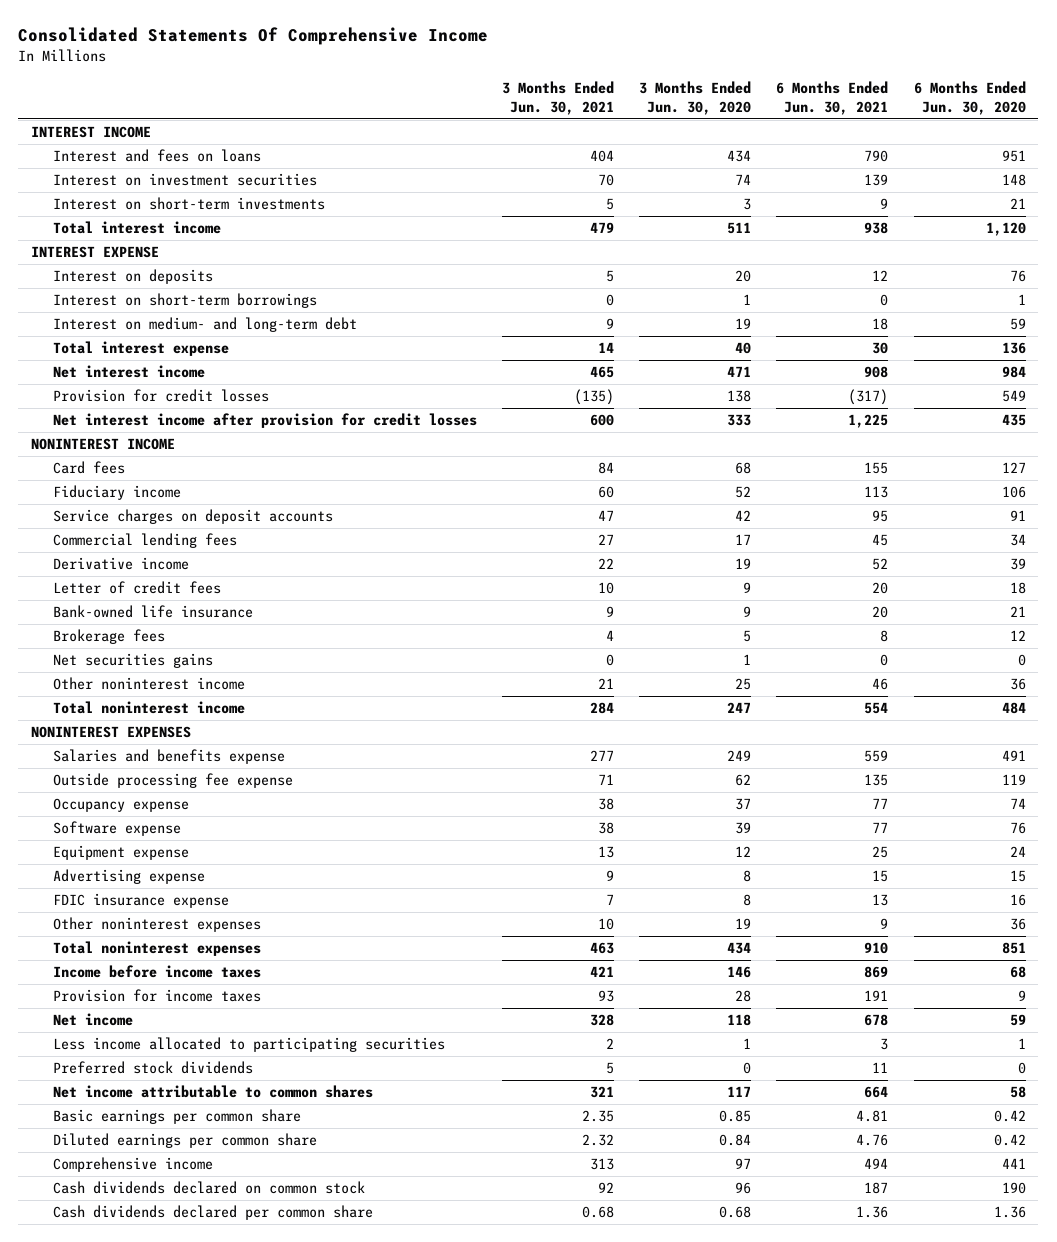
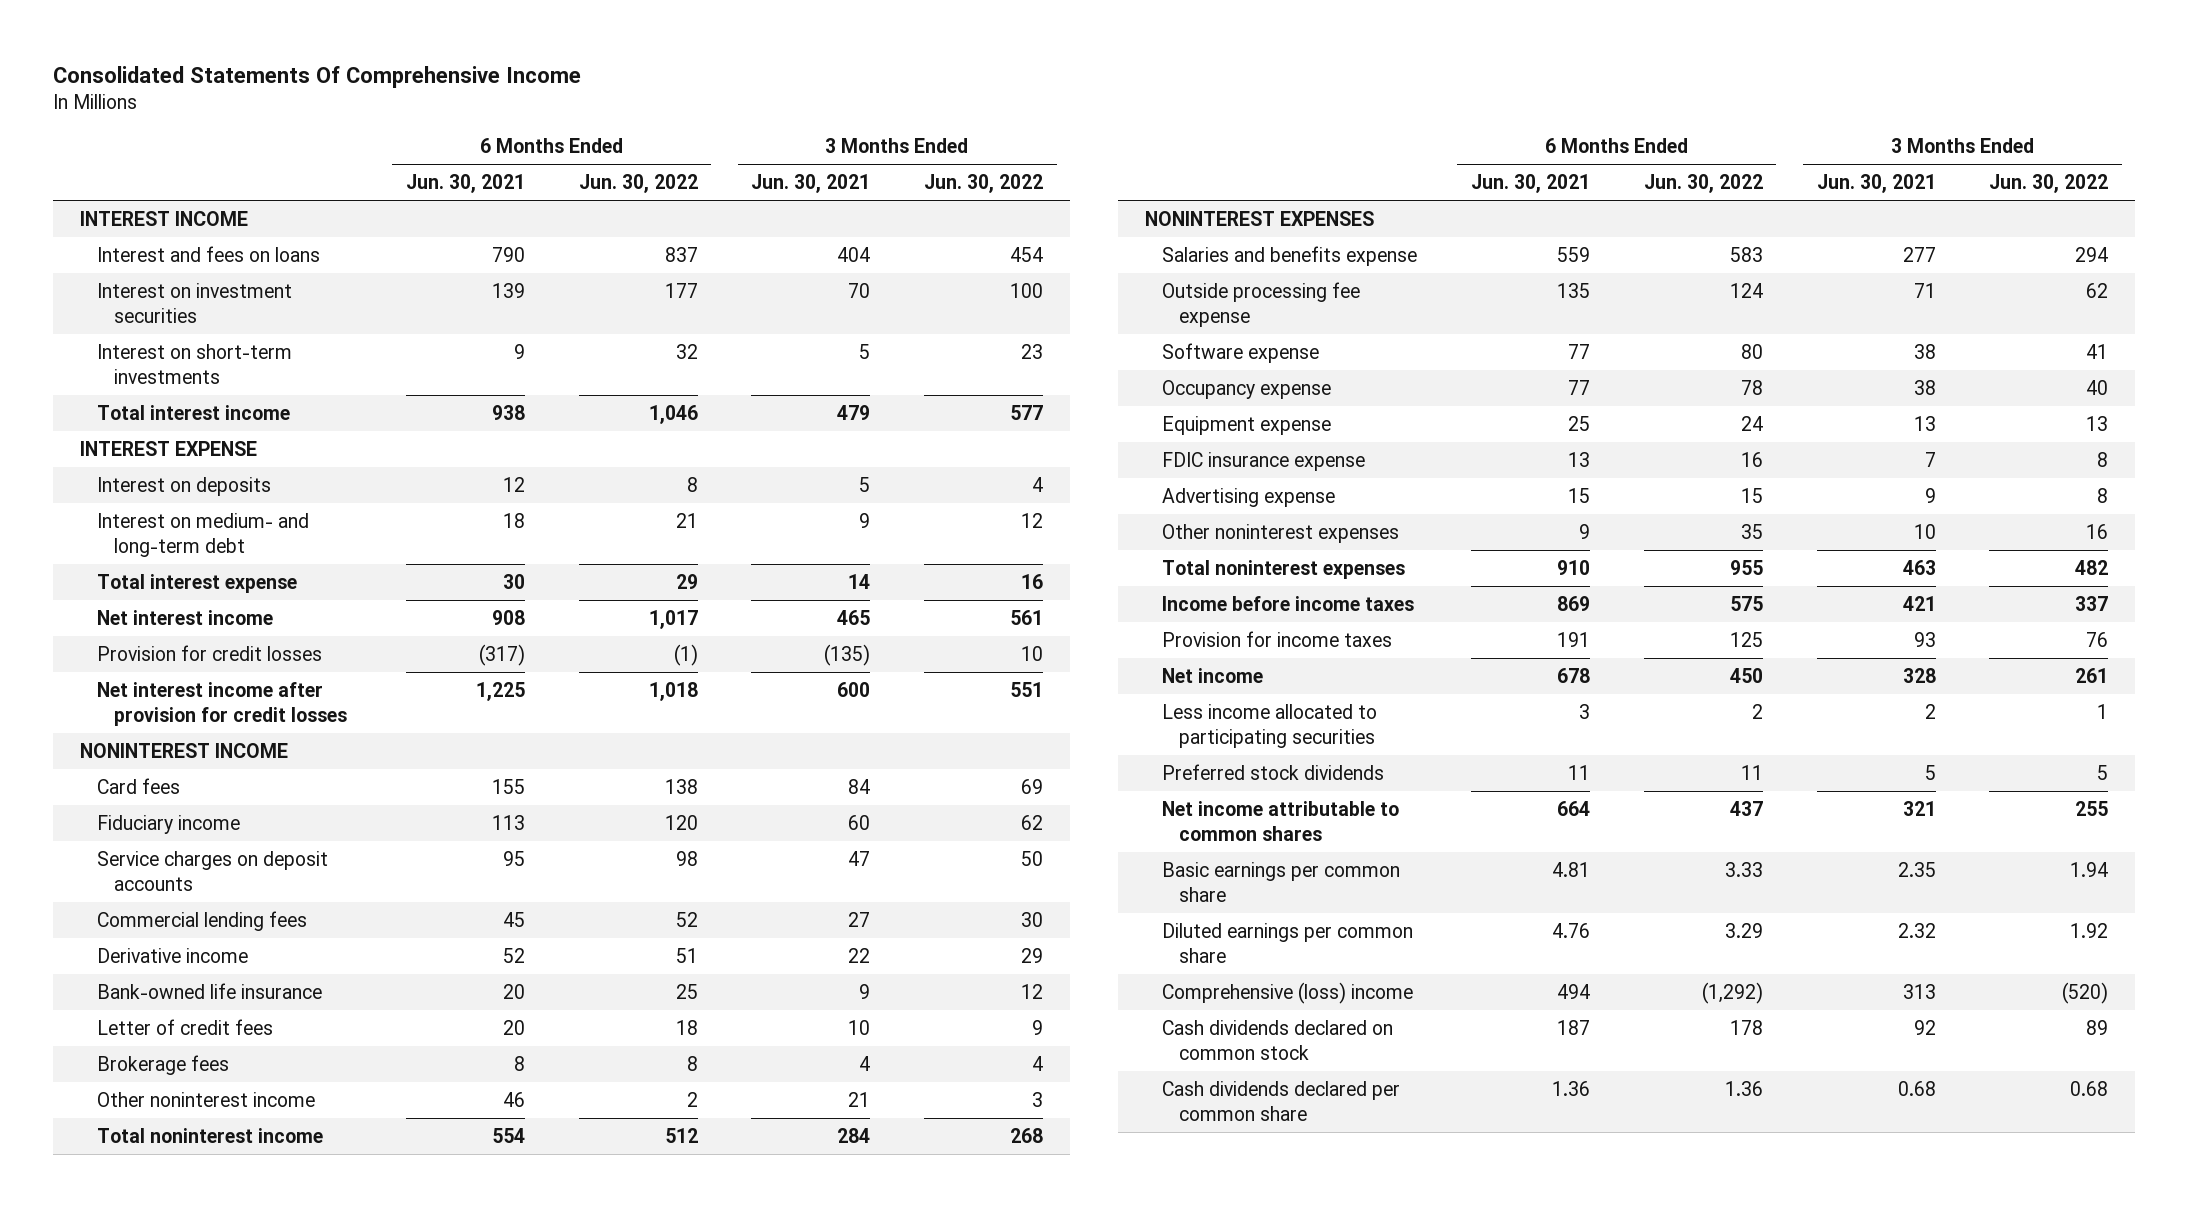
[639,81,752,115] 3 Months Ended Jun. 30, 2020 -> none
[913,81,1026,115] 6 Months Ended Jun. 30, 2020 -> none
none -> [578,174,698,194] Jun. 30, 2022
none -> [924,174,1044,194] Jun. 30, 2022
[53,293,318,309] Interest on short-term borrowings -> none
[53,581,222,595] Letter of credit fees -> [96,1018,273,1035] Letter of credit fees
[53,653,214,669] Net securities gains -> none
[53,798,190,813] Occupancy expense -> [1162,379,1332,399] Occupancy expense
[53,869,206,885] Advertising expense -> [1162,487,1336,507] Advertising expense
[53,1157,214,1173] Comprehensive income -> [1162,981,1414,1004] Comprehensive (loss) income

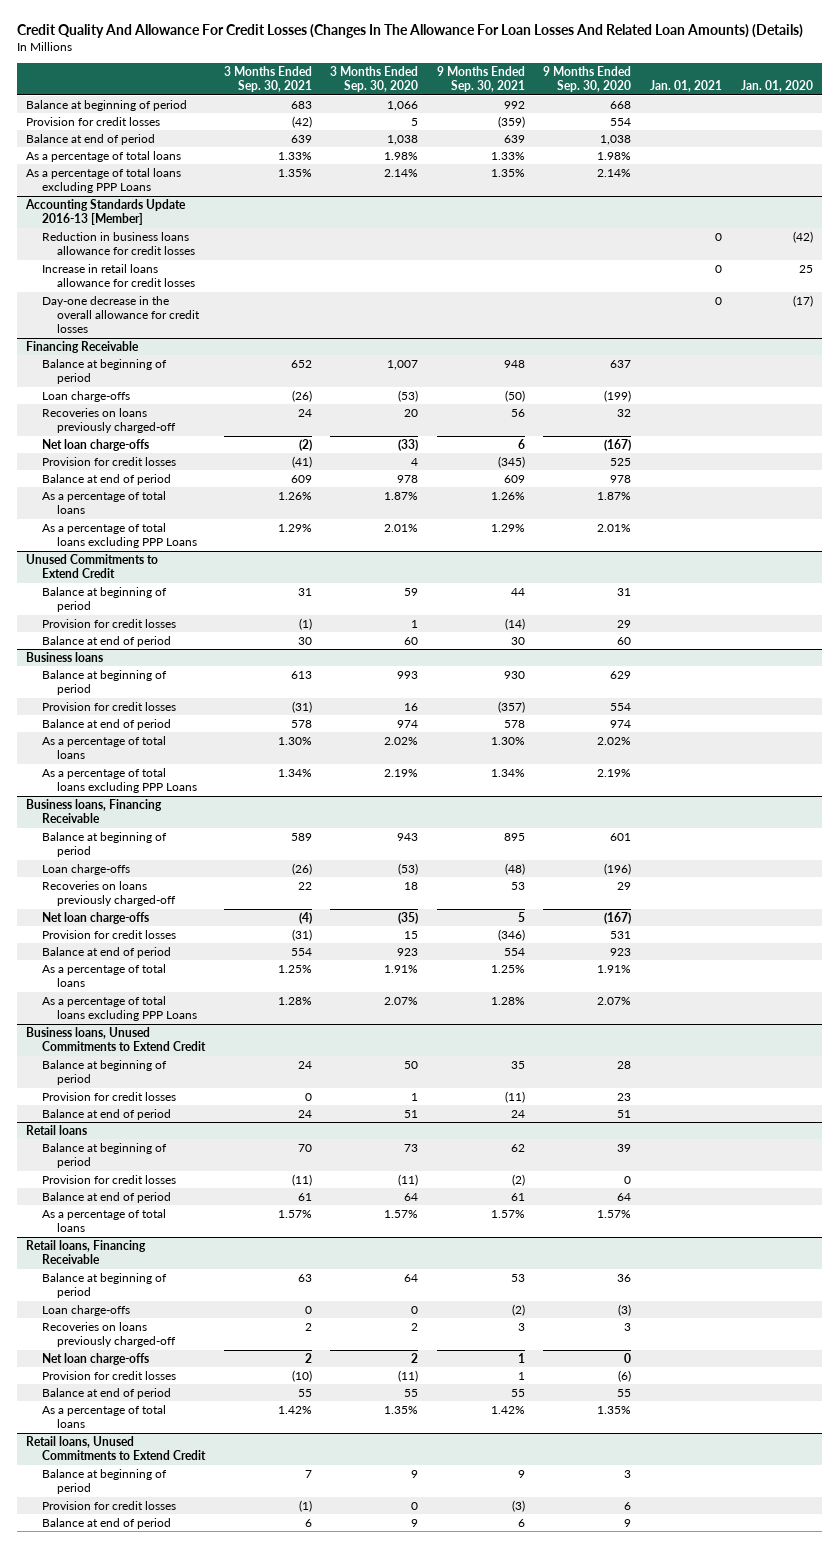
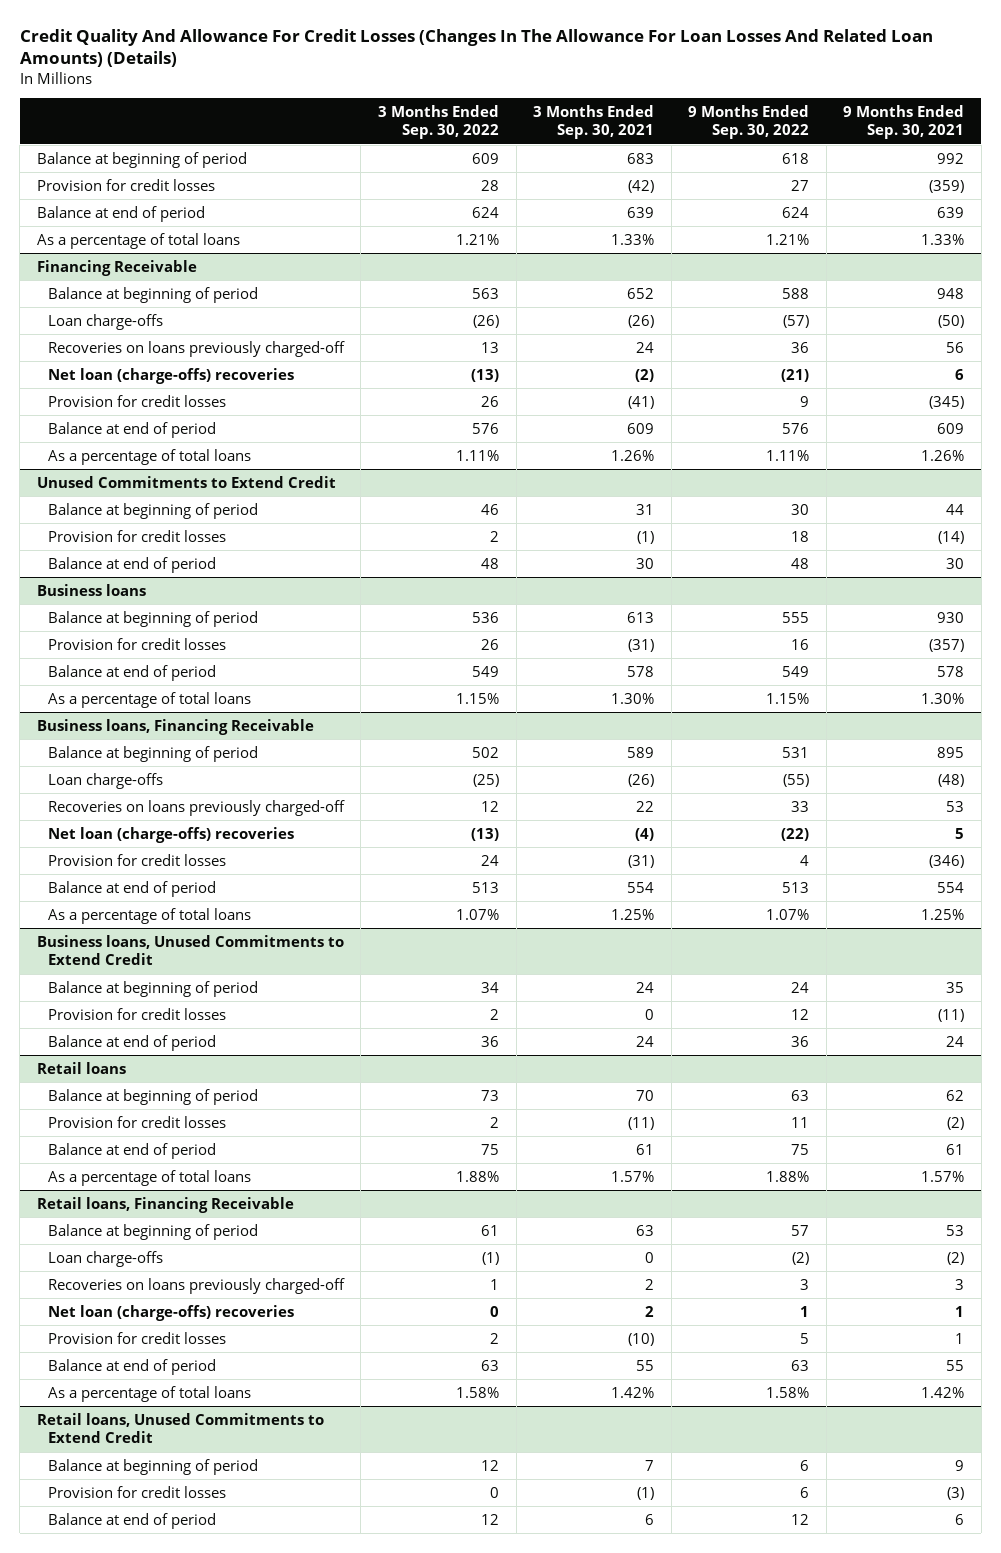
[330,66,419,93] 3 Months Ended Sep. 30, 2020 -> none
[543,66,632,93] 9 Months Ended Sep. 30, 2020 -> none
[649,80,722,93] Jan. 01, 2021 -> none
[740,80,813,93] Jan. 01, 2020 -> none
none -> [377,104,499,140] 3 Months Ended Sep. 30, 2022
none -> [688,104,810,140] 9 Months Ended Sep. 30, 2022
[26,167,182,194] As a percentage of total loans excluding PPP Loans -> none
[25,198,187,226] Accounting Standards Update 2016-13 [Member] -> none
[41,231,196,256] Reduction in business loans allowance for credit losses -> none
[41,263,196,288] Increase in retail loans allowance for credit losses -> none
[41,295,201,334] Day-one decrease in the overall allowance for credit losses -> none
[41,438,149,451] Net loan charge-offs -> [47,367,294,384] Net loan (charge-offs) recoveries
[41,522,198,549] As a percentage of total loans excluding PPP Loans -> none
[41,767,198,794] As a percentage of total loans excluding PPP Loans -> none
[41,911,149,924] Net loan charge-offs -> [47,826,294,843] Net loan (charge-offs) recoveries
[41,995,198,1022] As a percentage of total loans excluding PPP Loans -> none
[41,1352,149,1365] Net loan charge-offs -> [47,1304,294,1321] Net loan (charge-offs) recoveries

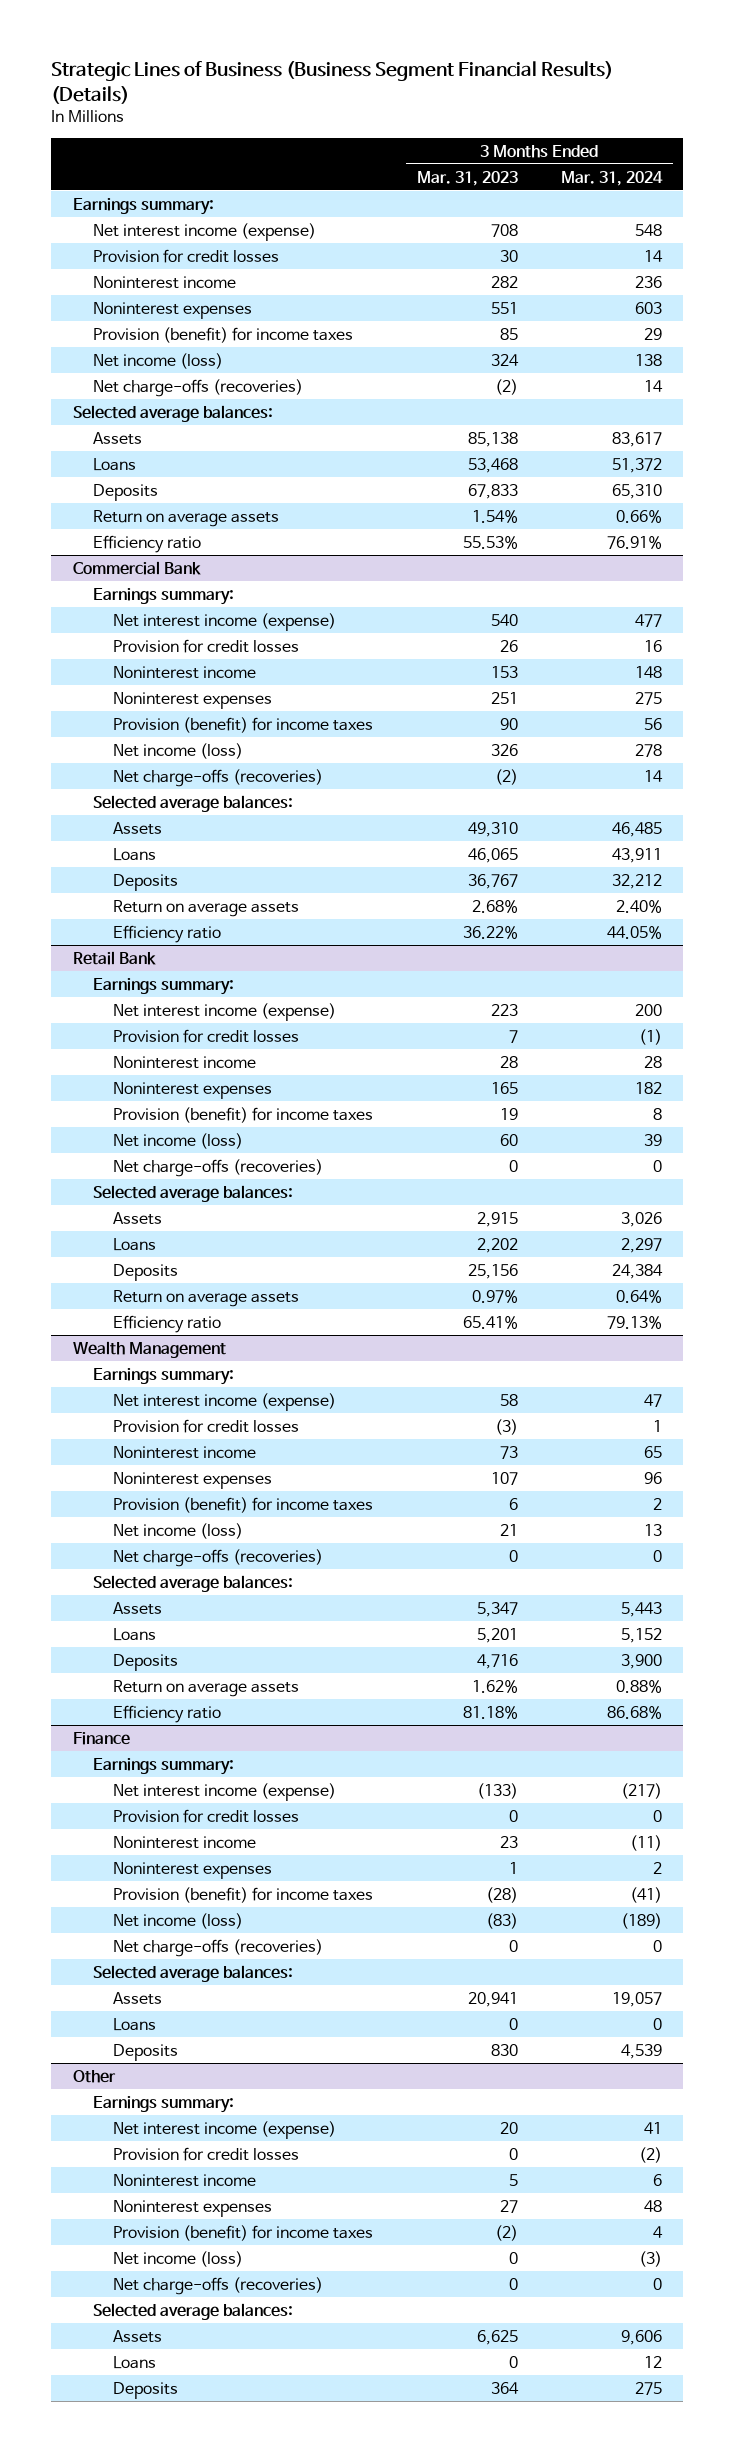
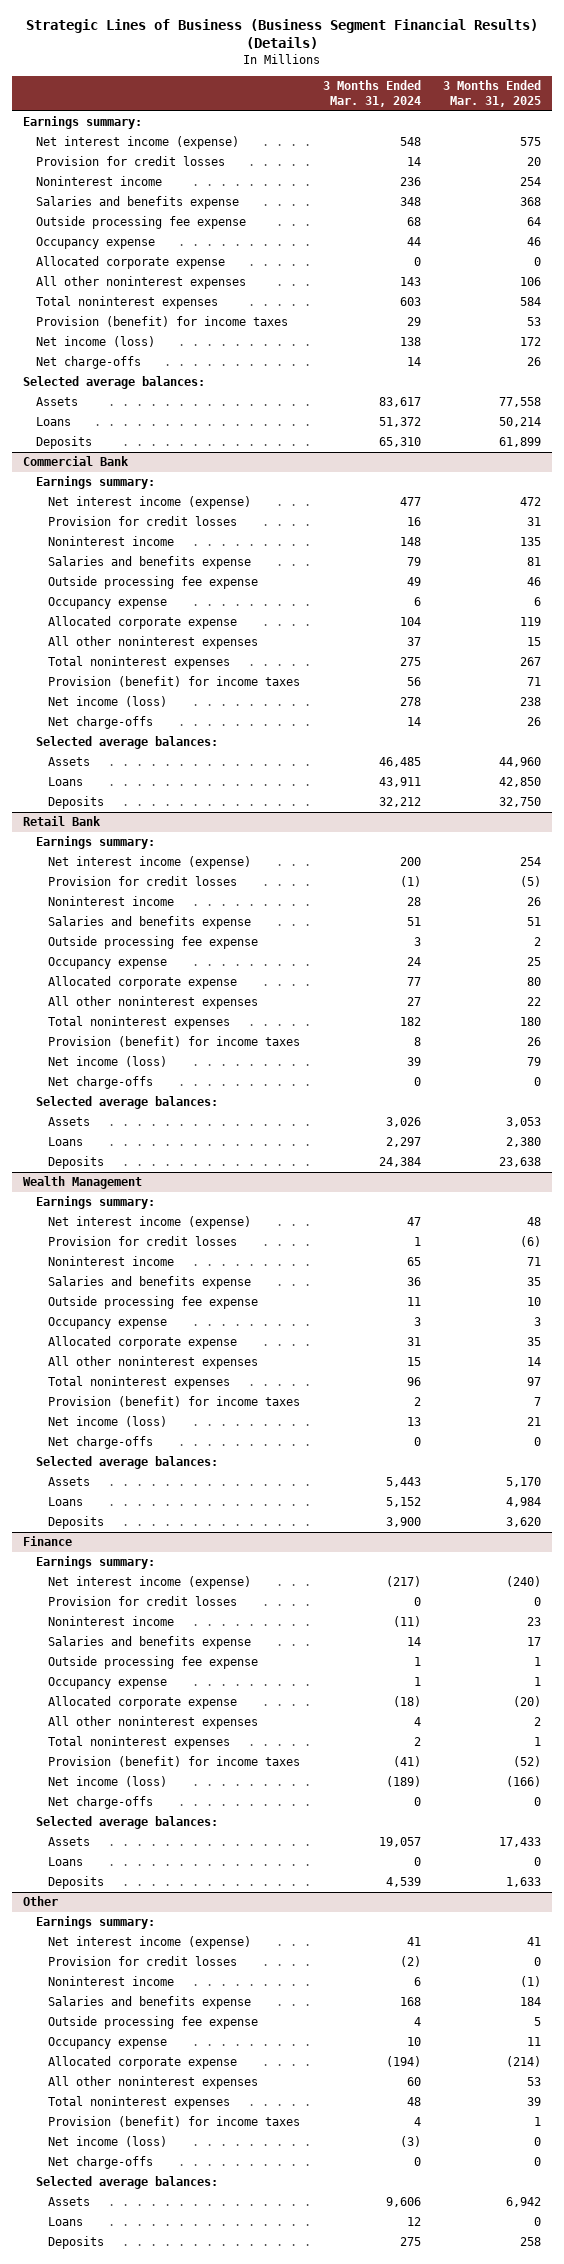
[416,170,518,186] Mar. 31, 2023 -> none
none -> [442,80,541,108] 3 Months Ended Mar. 31, 2025
none -> [35,196,239,210] Salaries and benefits expense
none -> [35,216,246,230] Outside processing fee expense
none -> [35,237,155,250] Occupancy expense
none -> [35,256,225,270] Allocated corporate expense
none -> [35,276,246,290] All other noninterest expenses
[93,301,253,319] Noninterest expenses -> [35,296,218,310] Total noninterest expenses
[93,378,304,397] Net charge-offs (recoveries) -> [35,356,141,370] Net charge-offs
[93,509,280,527] Return on average assets -> none
[93,534,202,553] Efficiency ratio -> none
none -> [48,556,252,570] Salaries and benefits expense
none -> [48,576,259,590] Outside processing fee expense
none -> [48,597,168,610] Occupancy expense
none -> [48,616,238,630] Allocated corporate expense
none -> [48,636,259,650] All other noninterest expenses
[113,691,273,709] Noninterest expenses -> [48,656,231,670] Total noninterest expenses
[113,768,324,787] Net charge-offs (recoveries) -> [48,716,154,730] Net charge-offs
[113,899,300,917] Return on average assets -> none
[113,924,222,943] Efficiency ratio -> none
none -> [48,916,252,930] Salaries and benefits expense
none -> [48,936,259,950] Outside processing fee expense
none -> [48,957,168,970] Occupancy expense
none -> [48,976,238,990] Allocated corporate expense
none -> [48,996,259,1010] All other noninterest expenses
[113,1081,273,1099] Noninterest expenses -> [48,1016,231,1030] Total noninterest expenses
[113,1158,324,1177] Net charge-offs (recoveries) -> [48,1076,154,1090] Net charge-offs
[113,1289,300,1307] Return on average assets -> none
[113,1314,222,1333] Efficiency ratio -> none
none -> [48,1276,252,1290] Salaries and benefits expense
none -> [48,1296,259,1310] Outside processing fee expense
none -> [48,1317,168,1330] Occupancy expense
none -> [48,1336,238,1350] Allocated corporate expense
none -> [48,1356,259,1370] All other noninterest expenses
[113,1471,273,1489] Noninterest expenses -> [48,1376,231,1390] Total noninterest expenses
[113,1548,324,1567] Net charge-offs (recoveries) -> [48,1436,154,1450] Net charge-offs
[113,1679,300,1697] Return on average assets -> none
[113,1704,222,1723] Efficiency ratio -> none
none -> [48,1636,252,1650] Salaries and benefits expense
none -> [48,1656,259,1670] Outside processing fee expense
none -> [48,1677,168,1690] Occupancy expense
none -> [48,1696,238,1710] Allocated corporate expense
none -> [48,1716,259,1730] All other noninterest expenses
[113,1861,273,1879] Noninterest expenses -> [48,1736,231,1750] Total noninterest expenses
[113,1938,324,1957] Net charge-offs (recoveries) -> [48,1796,154,1810] Net charge-offs
none -> [48,1996,252,2010] Salaries and benefits expense
none -> [48,2016,259,2030] Outside processing fee expense
none -> [48,2037,168,2050] Occupancy expense
none -> [48,2056,238,2070] Allocated corporate expense
none -> [48,2076,259,2090] All other noninterest expenses
[113,2199,273,2217] Noninterest expenses -> [48,2096,231,2110] Total noninterest expenses
[113,2276,324,2295] Net charge-offs (recoveries) -> [48,2156,154,2170] Net charge-offs

